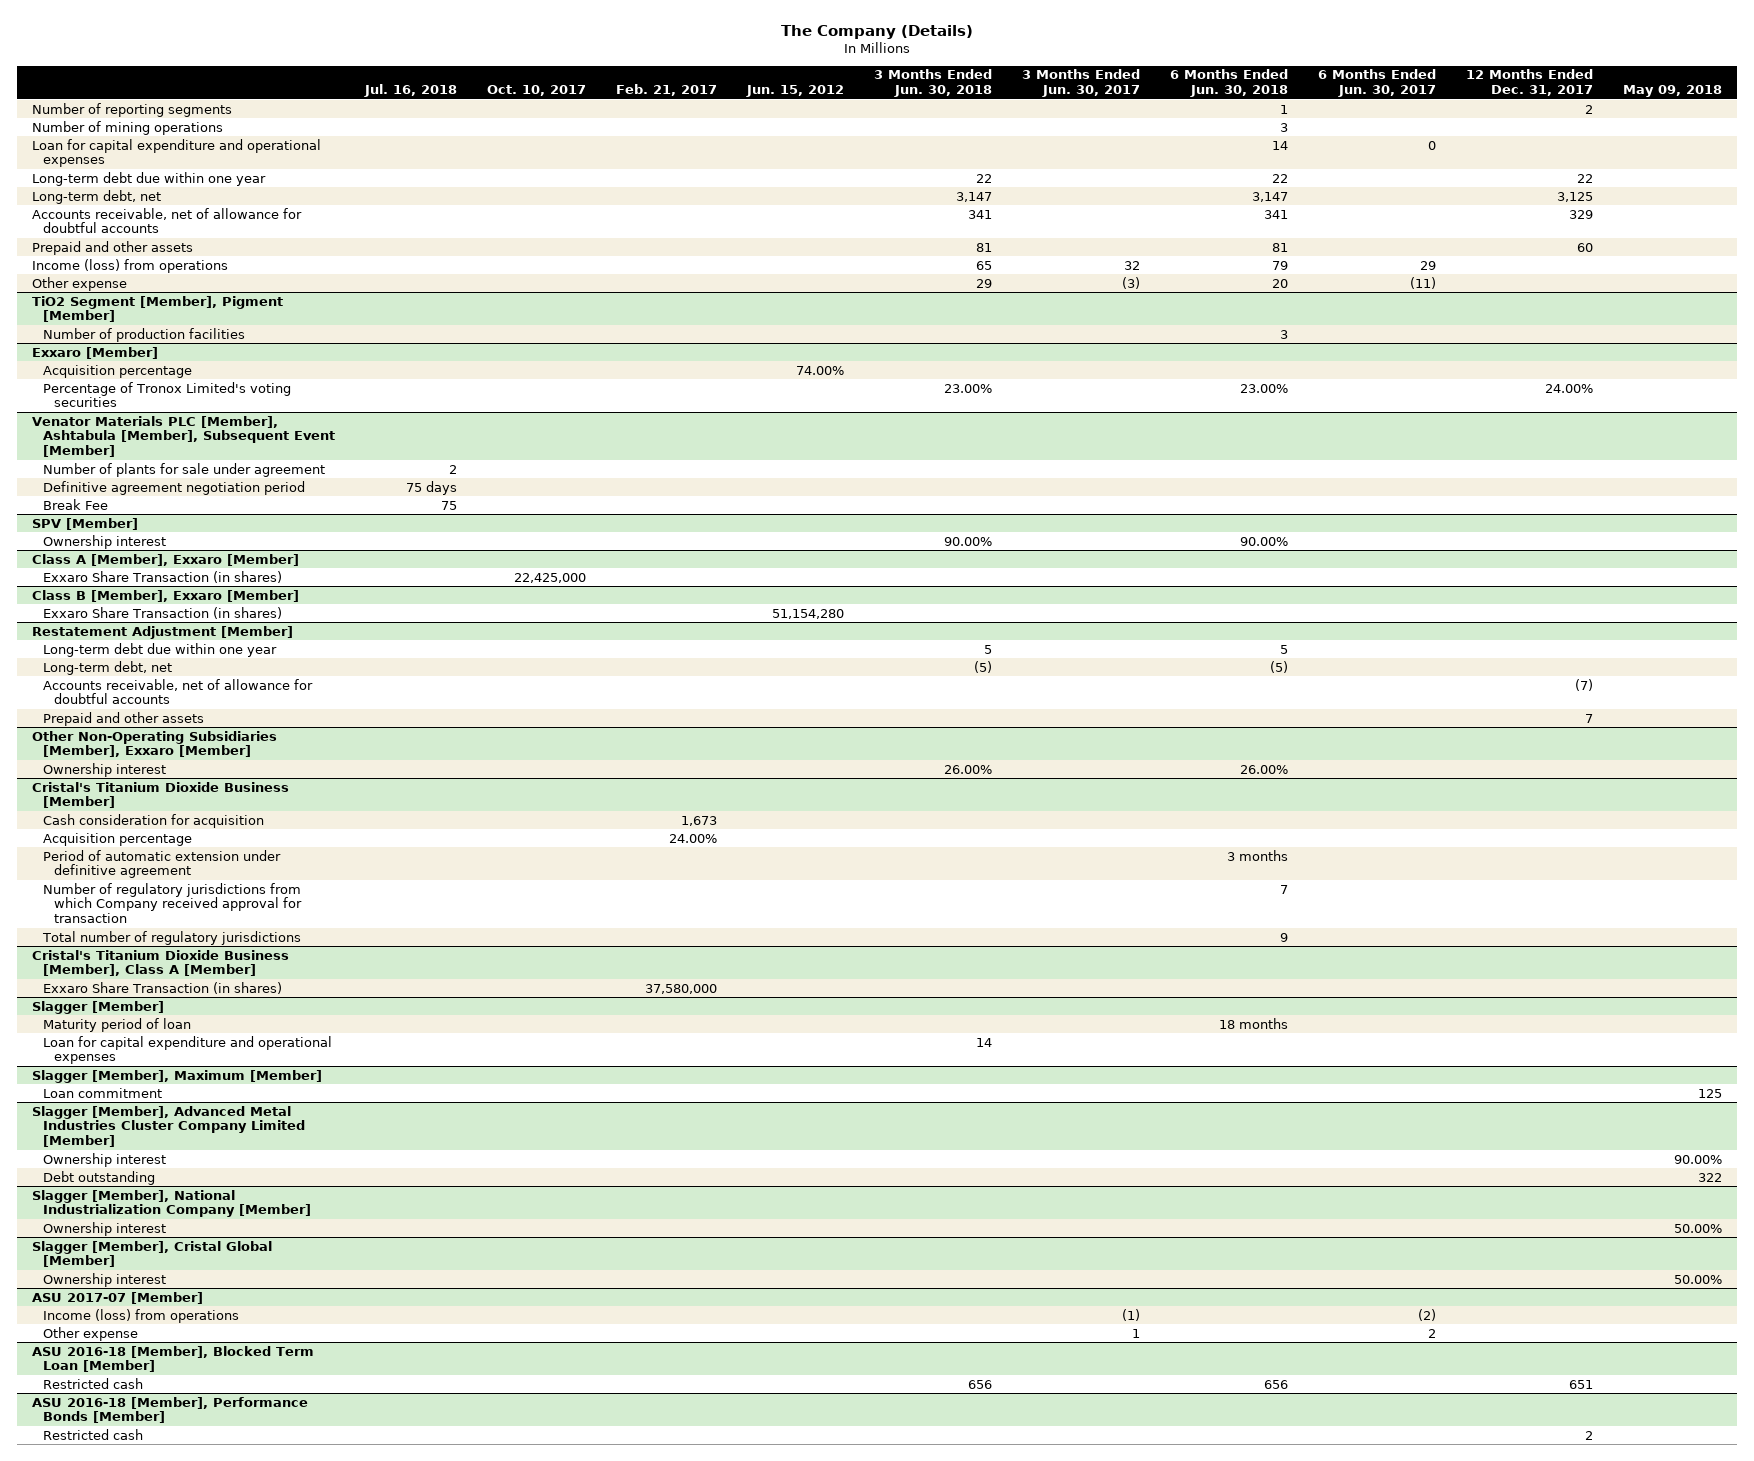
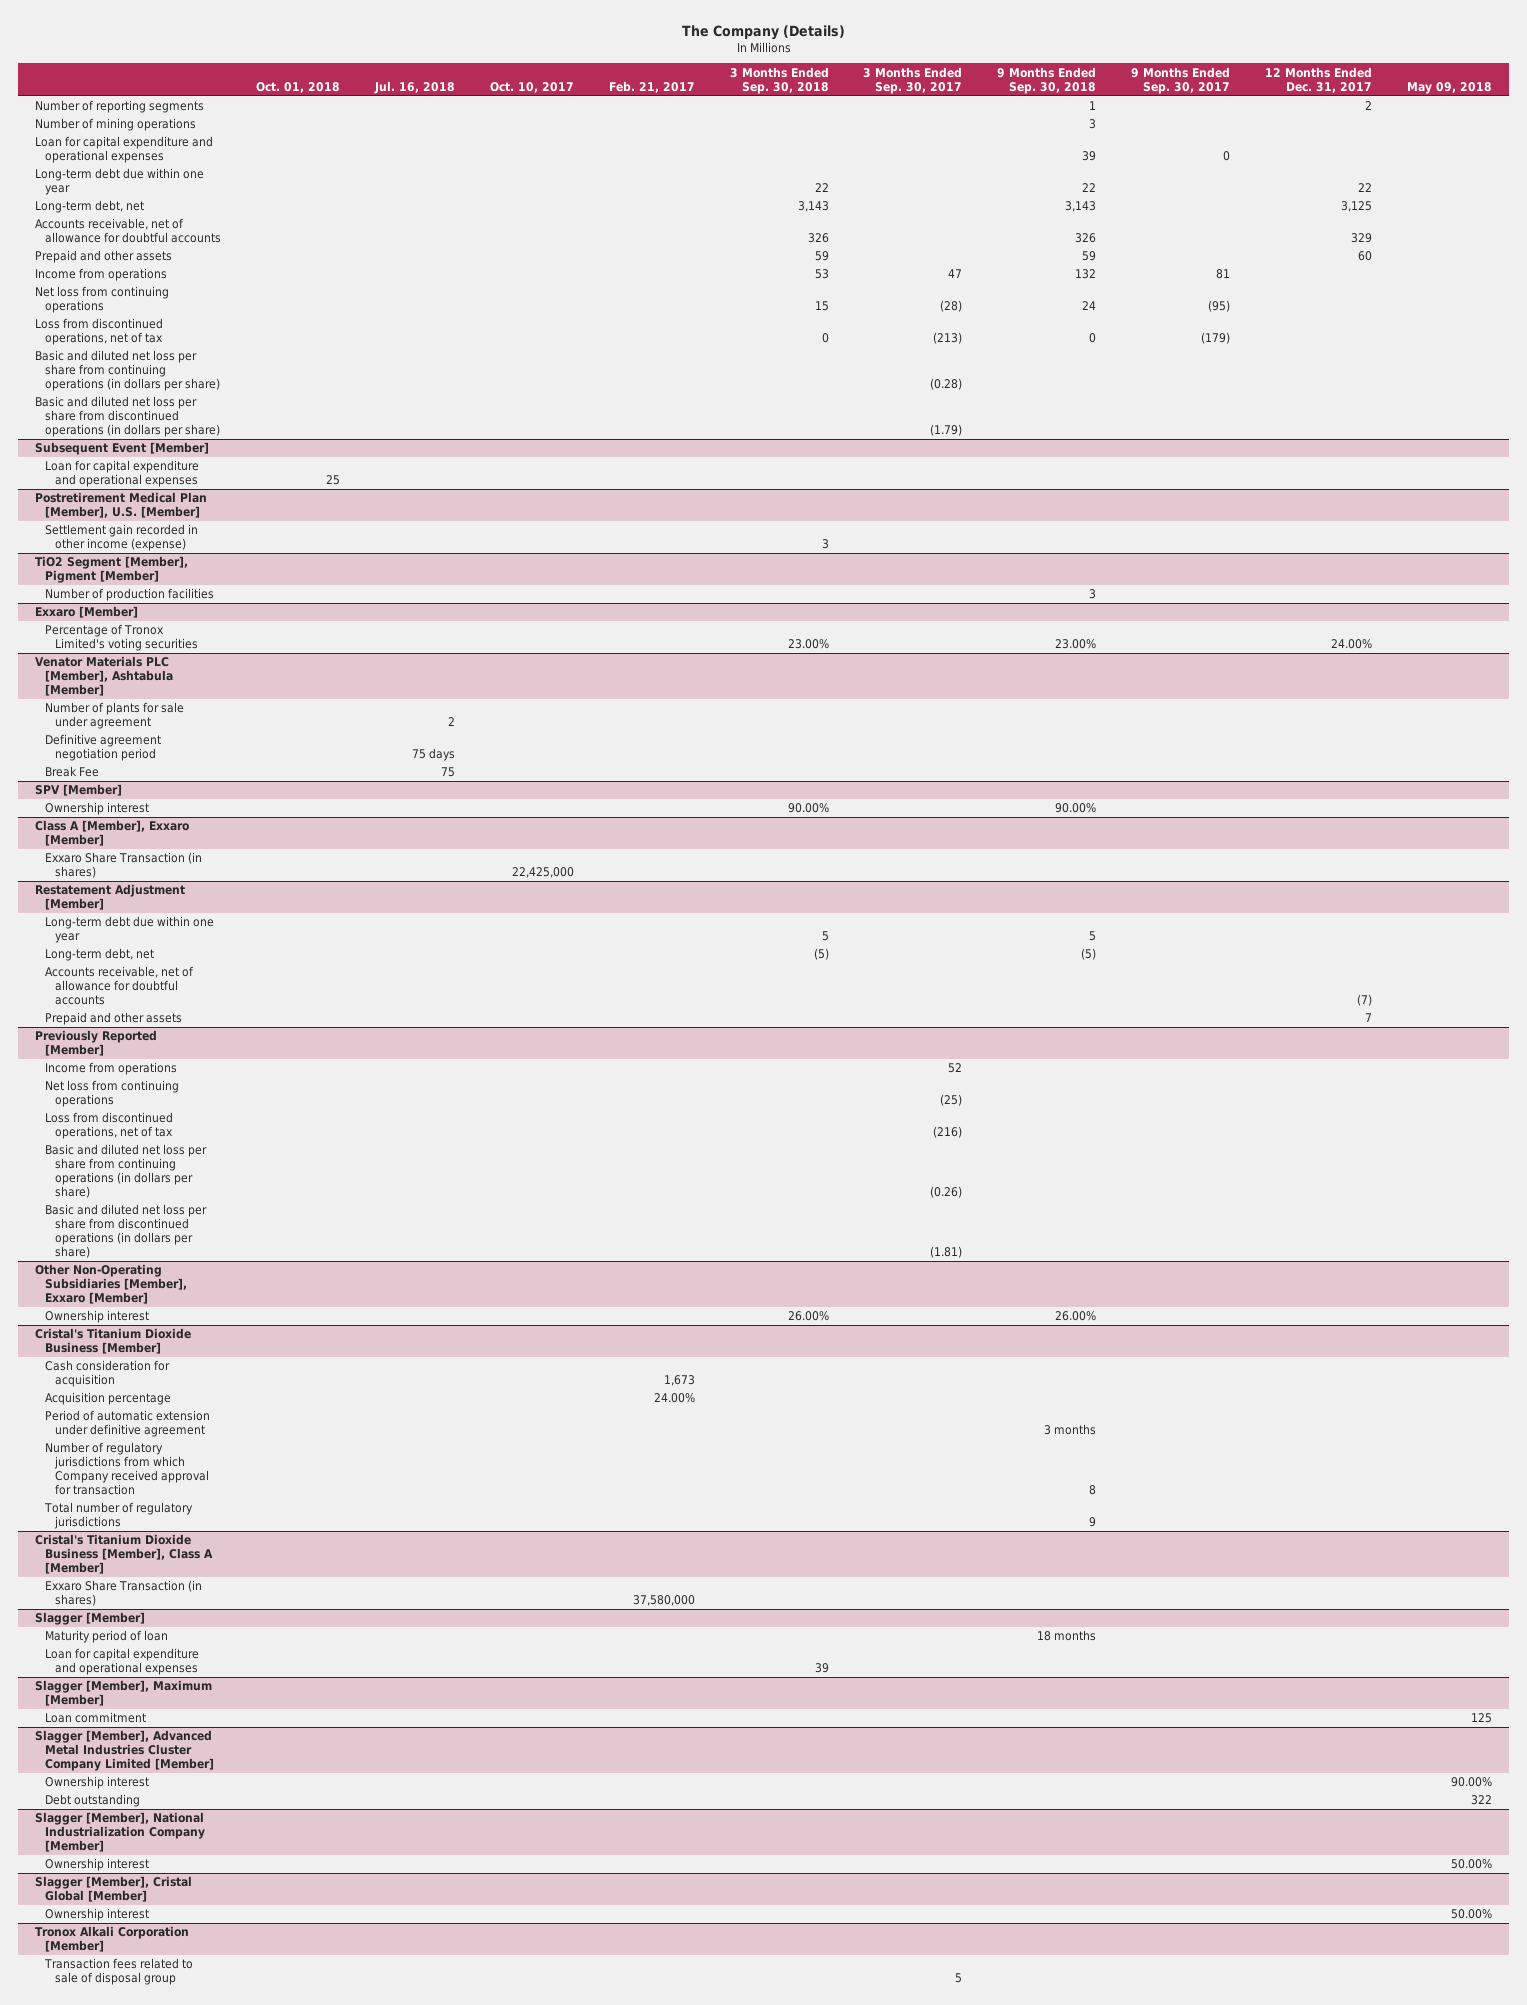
[745,85,844,98] Jun. 15, 2012 -> none
[873,69,992,98] 3 Months Ended Jun. 30, 2018 -> none
[1021,69,1140,98] 3 Months Ended Jun. 30, 2017 -> none
[1169,69,1288,98] 6 Months Ended Jun. 30, 2018 -> none
[1317,69,1436,98] 6 Months Ended Jun. 30, 2017 -> none
none -> [256,81,341,93] Oct. 01, 2018
none -> [729,66,829,94] 3 Months Ended Sep. 30, 2018
none -> [863,66,963,94] 3 Months Ended Sep. 30, 2017
none -> [997,66,1097,94] 9 Months Ended Sep. 30, 2018
none -> [1130,66,1230,94] 9 Months Ended Sep. 30, 2017
[31,276,127,291] Other expense -> none
[31,258,228,273] Income (loss) from operations -> [35,268,168,282] Income from operations
none -> [35,286,170,314] Net loss from continuing operations
none -> [35,318,164,346] Loss from discontinued operations, net of tax
none -> [35,350,221,392] Basic and diluted net loss per share from continuing operations (in dollars per share)
none -> [35,396,221,438] Basic and diluted net loss per share from discontinued operations (in dollars per share)
none -> [35,442,210,456] Subsequent Event [Member]
none -> [45,460,200,488] Loan for capital expenditure and operational expenses
none -> [35,492,208,519] Postretirement Medical Plan [Member], U.S. [Member]
none -> [45,524,199,552] Settlement gain recorded in other income (expense)
[42,364,192,378] Acquisition percentage -> none
[31,415,335,458] Venator Materials PLC [Member], Ashtabula [Member], Subsequent Event [Member] -> [35,656,174,697] Venator Materials PLC [Member], Ashtabula [Member]
[31,589,299,602] Class B [Member], Exxaro [Member] -> none
[42,606,282,619] Exxaro Share Transaction (in shares) -> none
none -> [35,1030,158,1057] Previously Reported [Member]
none -> [45,1062,178,1076] Income from operations
none -> [45,1080,180,1108] Net loss from continuing operations
none -> [45,1112,174,1140] Loss from discontinued operations, net of tax
none -> [45,1144,208,1199] Basic and diluted net loss per share from continuing operations (in dollars per share)
none -> [45,1204,208,1259] Basic and diluted net loss per share from discontinued operations (in dollars per share)
[31,1291,203,1304] ASU 2017-07 [Member] -> none
[42,1308,239,1323] Income (loss) from operations -> none
[42,1326,138,1341] Other expense -> none
[31,1345,314,1373] ASU 2016-18 [Member], Blocked Term Loan [Member] -> none
[42,1377,143,1389] Restricted cash -> none
[31,1396,308,1424] ASU 2016-18 [Member], Performance Bonds [Member] -> none
[42,1428,143,1440] Restricted cash -> none
none -> [35,1926,190,1953] Tronox Alkali Corporation [Member]
none -> [44,1958,194,1986] Transaction fees related to sale of disposal group

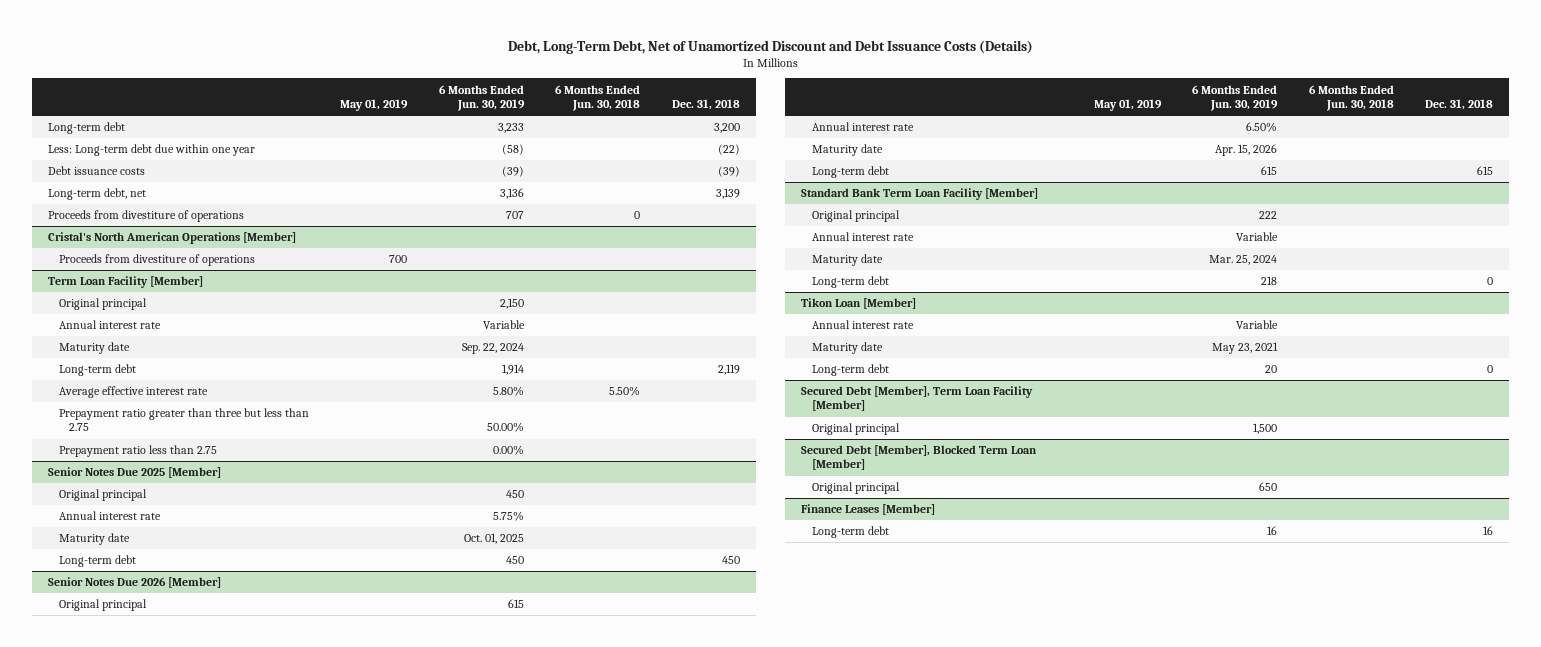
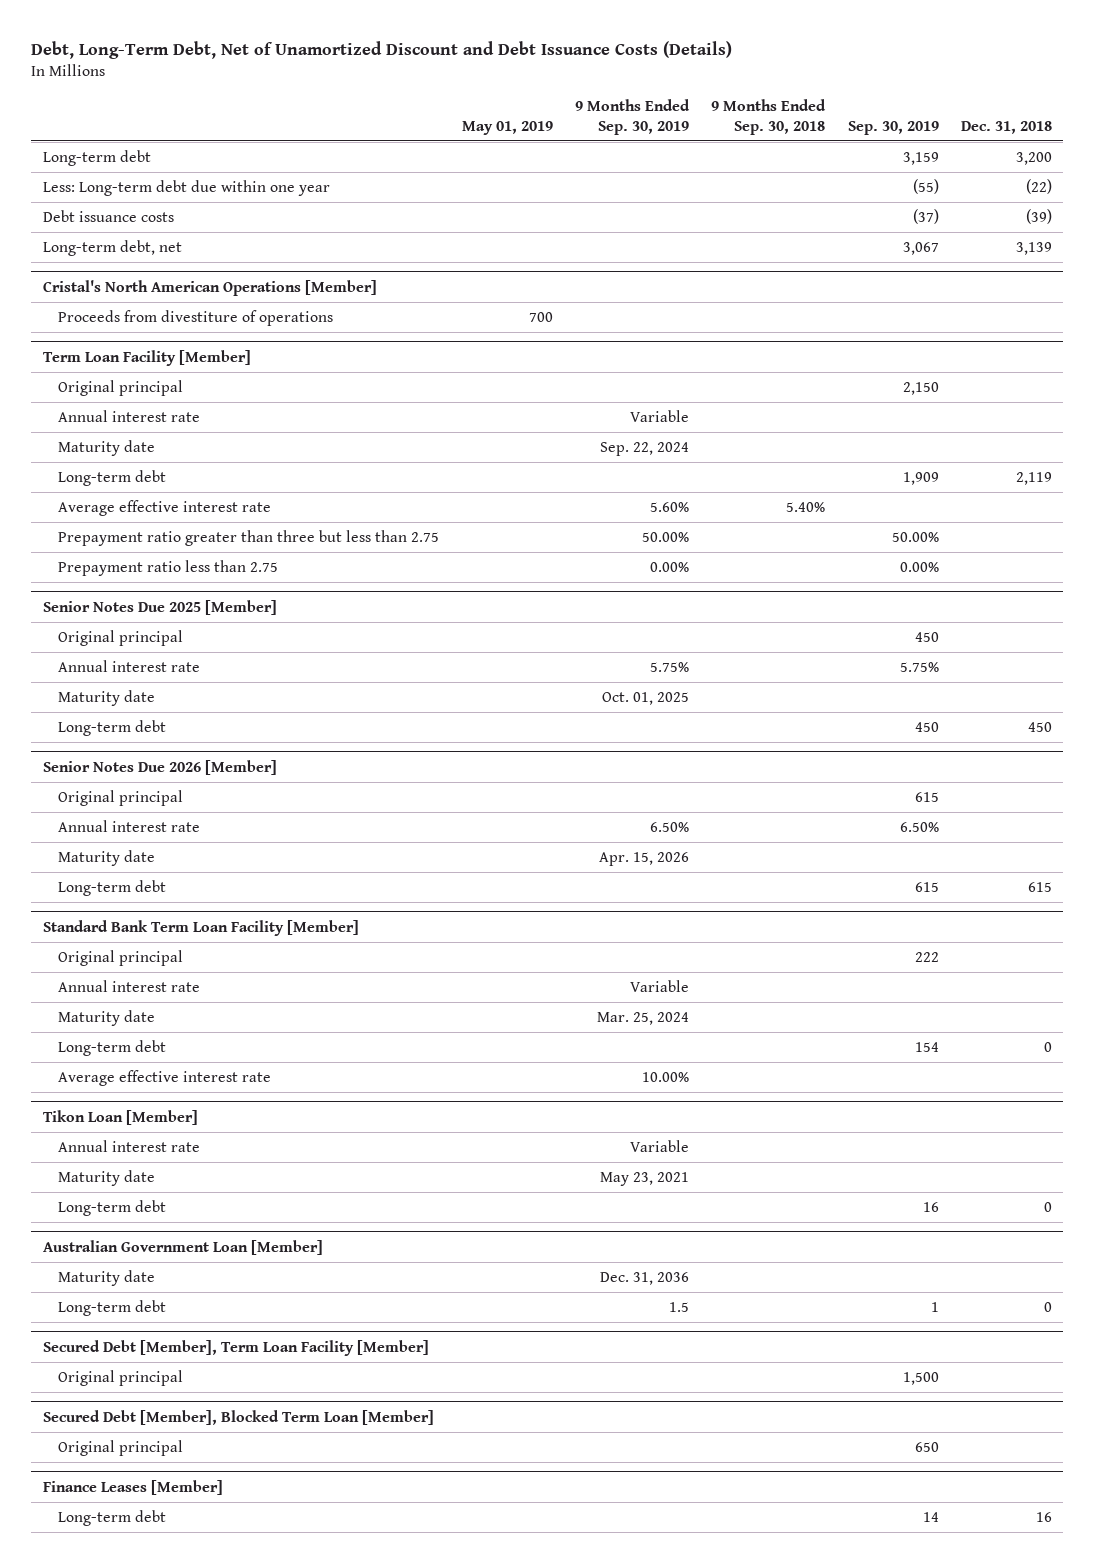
[438,84,525,111] 6 Months Ended Jun. 30, 2019 -> none
[555,84,641,111] 6 Months Ended Jun. 30, 2018 -> none
none -> [575,99,691,135] 9 Months Ended Sep. 30, 2019
none -> [711,99,827,135] 9 Months Ended Sep. 30, 2018
none -> [847,120,939,135] Sep. 30, 2019
[47,210,244,223] Proceeds from divestiture of operations -> none
none -> [58,1069,272,1086] Average effective interest rate
none -> [42,1239,323,1255] Australian Government Loan [Member]
none -> [58,1269,156,1286] Maturity date
none -> [58,1299,167,1316] Long-term debt

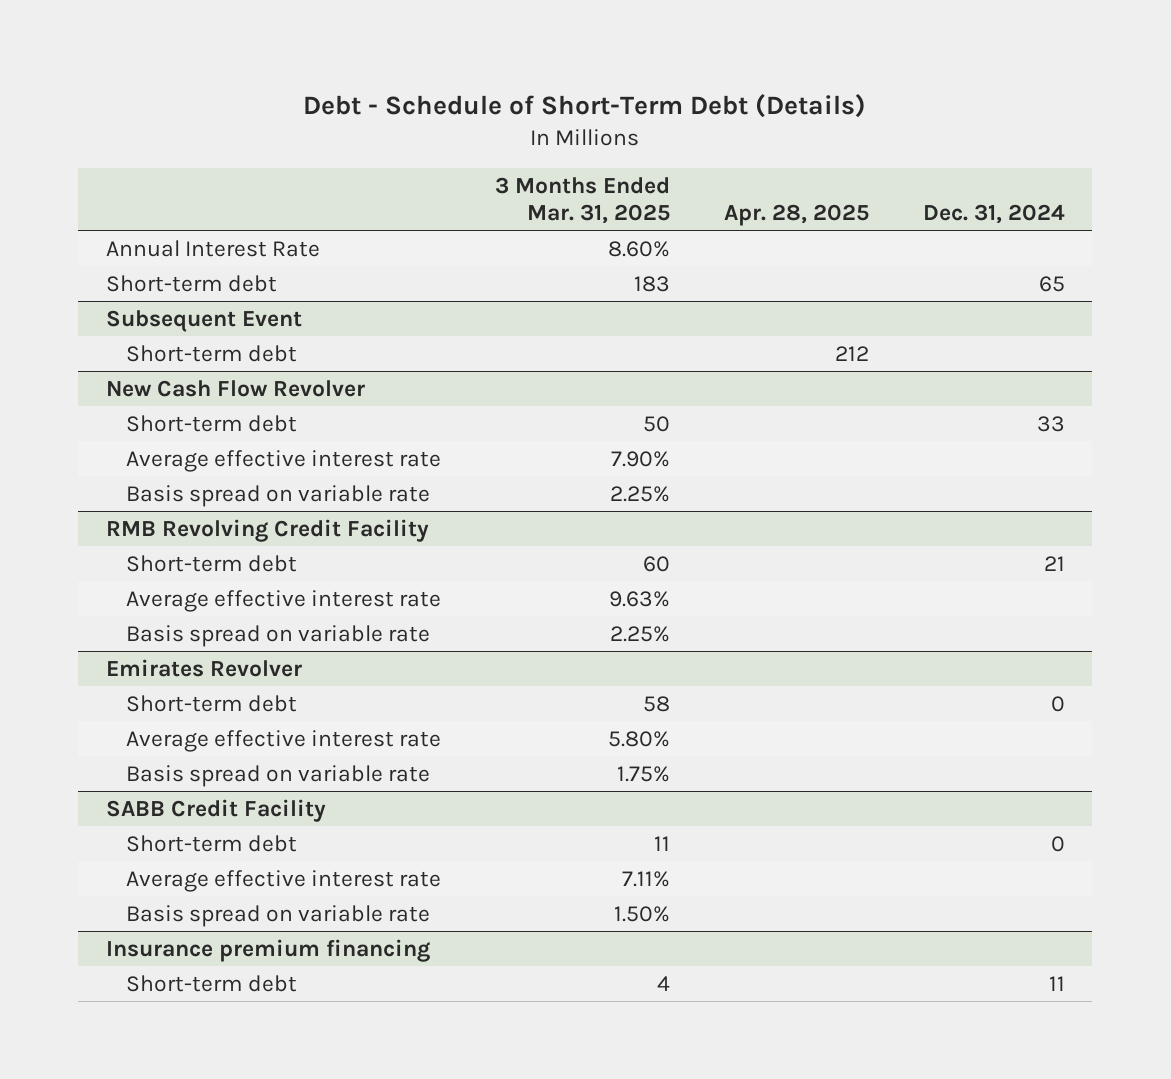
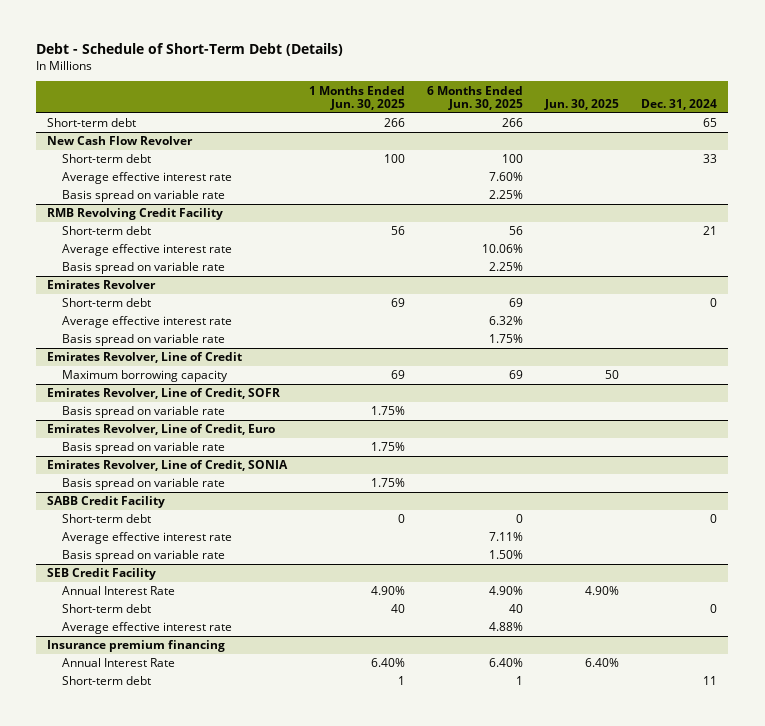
[494,176,670,225] 3 Months Ended Mar. 31, 2025 -> none
[724,204,870,227] Apr. 28, 2025 -> none
none -> [309,85,406,110] 1 Months Ended Jun. 30, 2025
none -> [427,85,524,110] 6 Months Ended Jun. 30, 2025
none -> [544,98,620,110] Jun. 30, 2025
[105,239,320,257] Annual Interest Rate -> none
[105,309,302,332] Subsequent Event -> none
[125,344,297,362] Short-term debt -> none
none -> [47,352,243,364] Emirates Revolver, Line of Credit
none -> [62,370,229,383] Maximum borrowing capacity
none -> [47,388,281,400] Emirates Revolver, Line of Credit, SOFR
none -> [62,406,226,419] Basis spread on variable rate
none -> [47,424,276,436] Emirates Revolver, Line of Credit, Euro
none -> [62,442,226,455] Basis spread on variable rate
none -> [47,460,289,472] Emirates Revolver, Line of Credit, SONIA
none -> [62,478,226,491] Basis spread on variable rate
none -> [47,568,157,581] SEB Credit Facility
none -> [62,586,176,596] Annual Interest Rate
none -> [62,604,152,614] Short-term debt
none -> [62,622,233,635] Average effective interest rate
none -> [62,658,176,668] Annual Interest Rate

